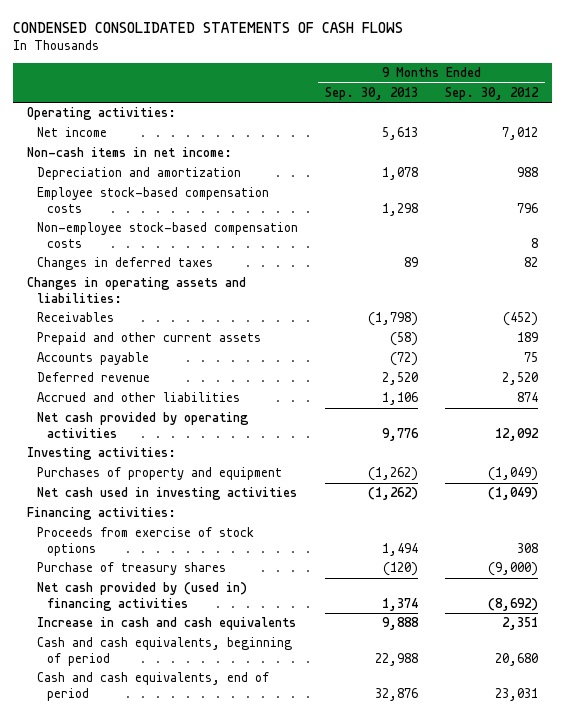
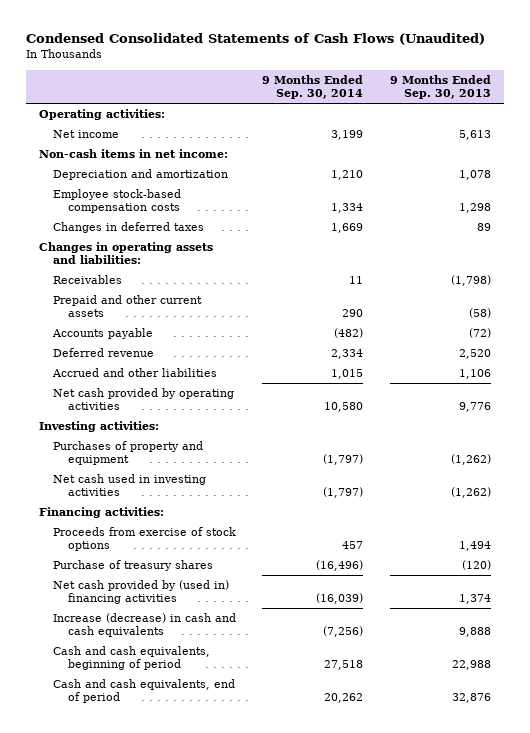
[13,21,404,33] CONDENSED CONSOLIDATED STATEMENTS OF CASH FLOWS -> [25,33,485,46] Condensed Consolidated Statements of Cash Flows (Unaudited)
[445,87,540,101] Sep. 30, 2012 -> none
none -> [262,74,364,100] 9 Months Ended Sep. 30, 2014
[37,222,299,248] Non-employee stock-based compensation costs -> none
[37,617,297,631] Increase in cash and cash equivalents -> [53,613,237,638] Increase (decrease) in cash and cash equivalents

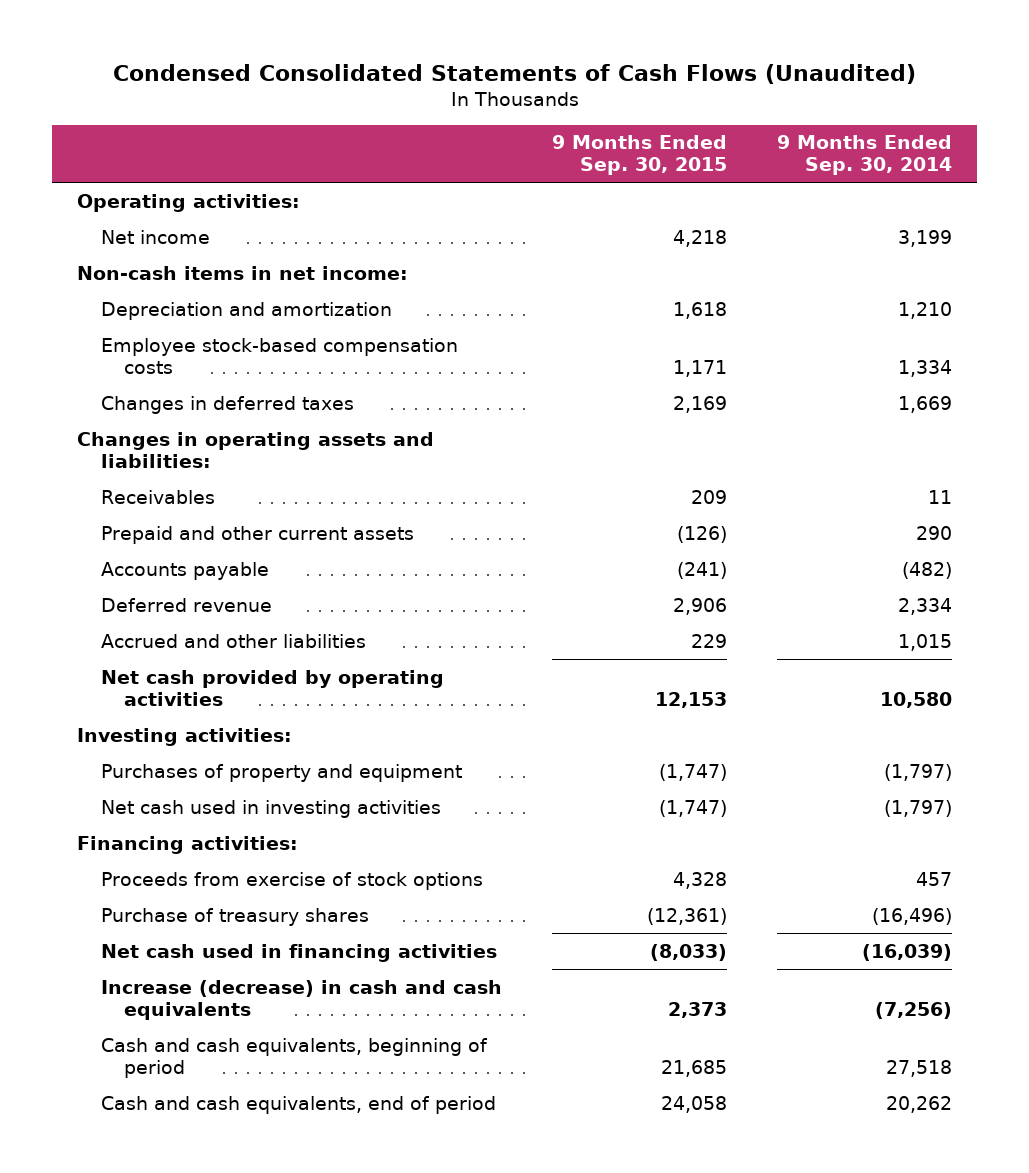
[389,74,491,100] 9 Months Ended Sep. 30, 2013 -> none
none -> [551,135,727,176] 9 Months Ended Sep. 30, 2015
[53,580,230,605] Net cash provided by (used in) financing activities -> [100,943,497,962] Net cash used in financing activities

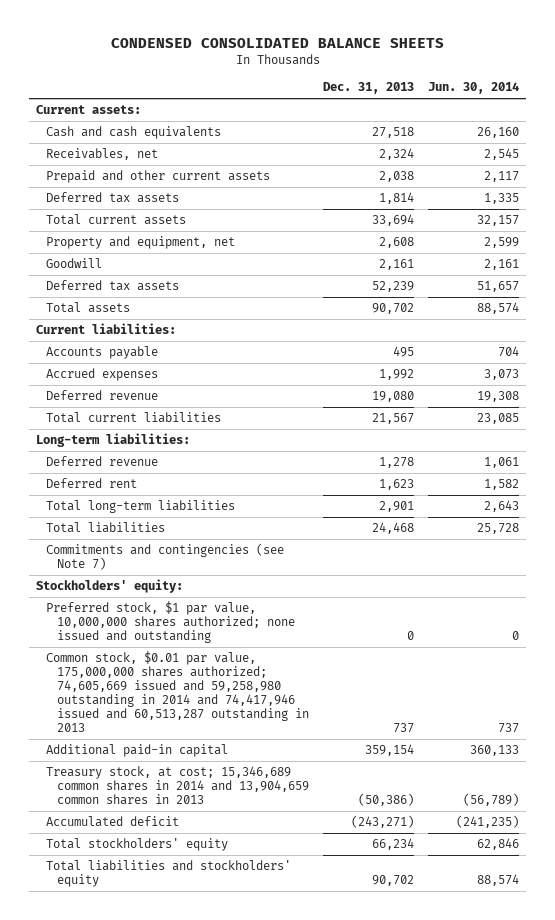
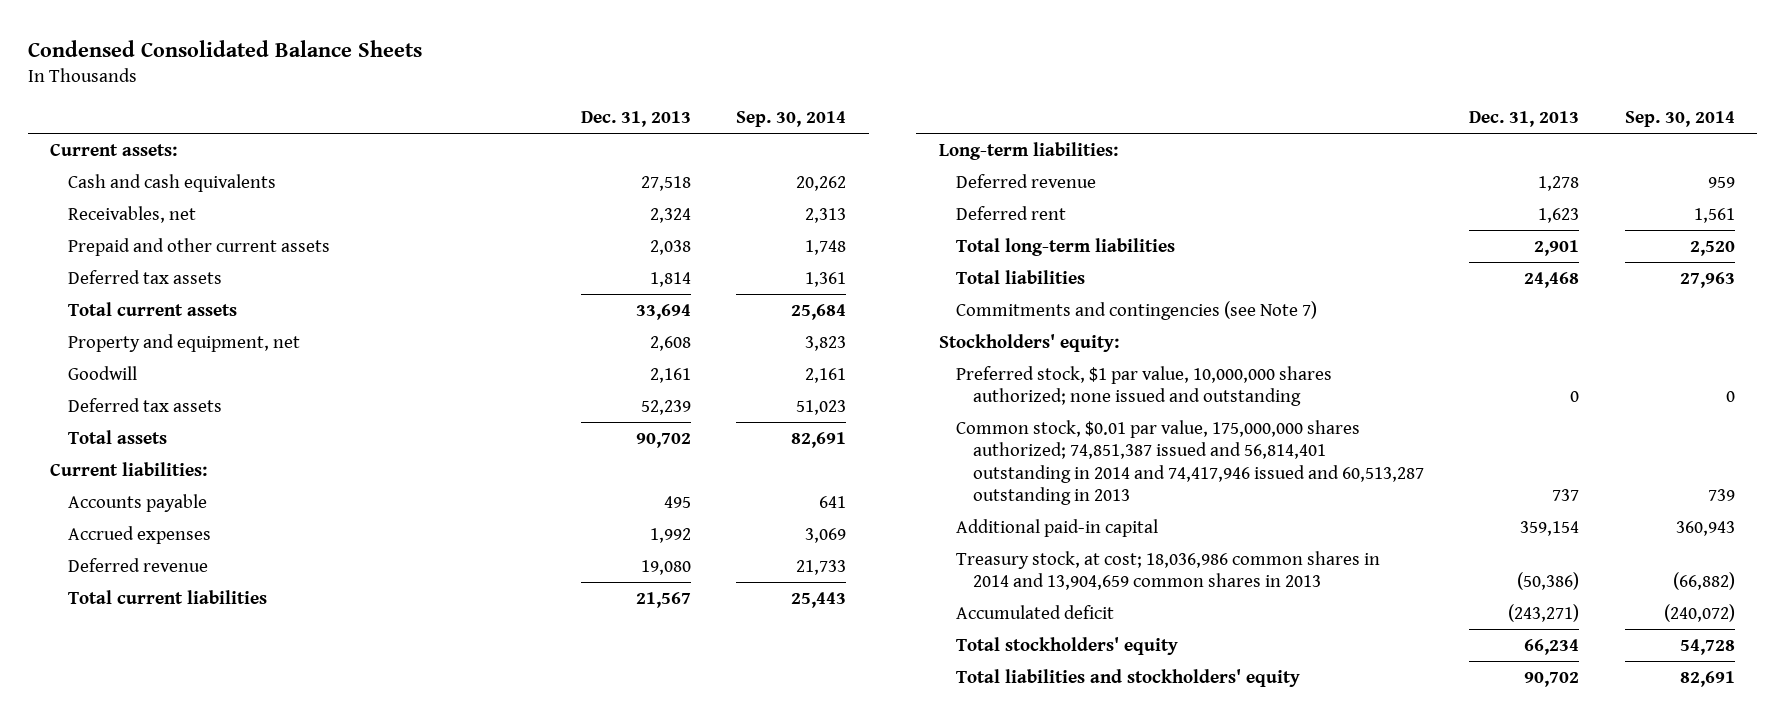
[110,37,444,48] CONDENSED CONSOLIDATED BALANCE SHEETS -> [27,39,422,57] Condensed Consolidated Balance Sheets
[427,82,519,95] Jun. 30, 2014 -> none
none -> [736,111,847,128] Sep. 30, 2014
[46,651,309,733] Common stock, $0.01 par value, 175,000,000 shares authorized; 74,605,669 issued and 59,258,980 outstanding in 2014 and 74,417,946 issued and 60,513,287 outstanding in 2013 -> [955,419,1425,505] Common stock, $0.01 par value, 175,000,000 shares authorized; 74,851,387 issued and 56,814,401 outstanding in 2014 and 74,417,946 issued and 60,513,287 outstanding in 2013
[46,766,309,806] Treasury stock, at cost; 15,346,689 common shares in 2014 and 13,904,659 common shares in 2013 -> [955,550,1380,591] Treasury stock, at cost; 18,036,986 common shares in 2014 and 13,904,659 common shares in 2013

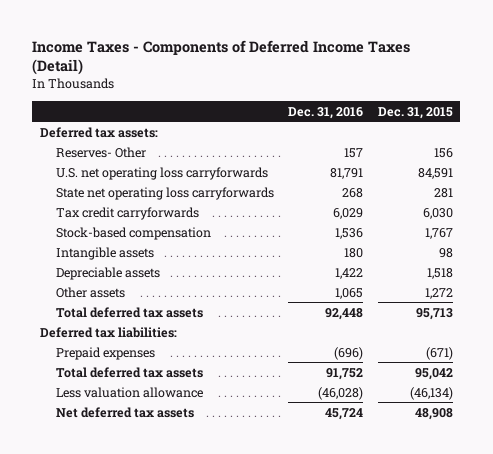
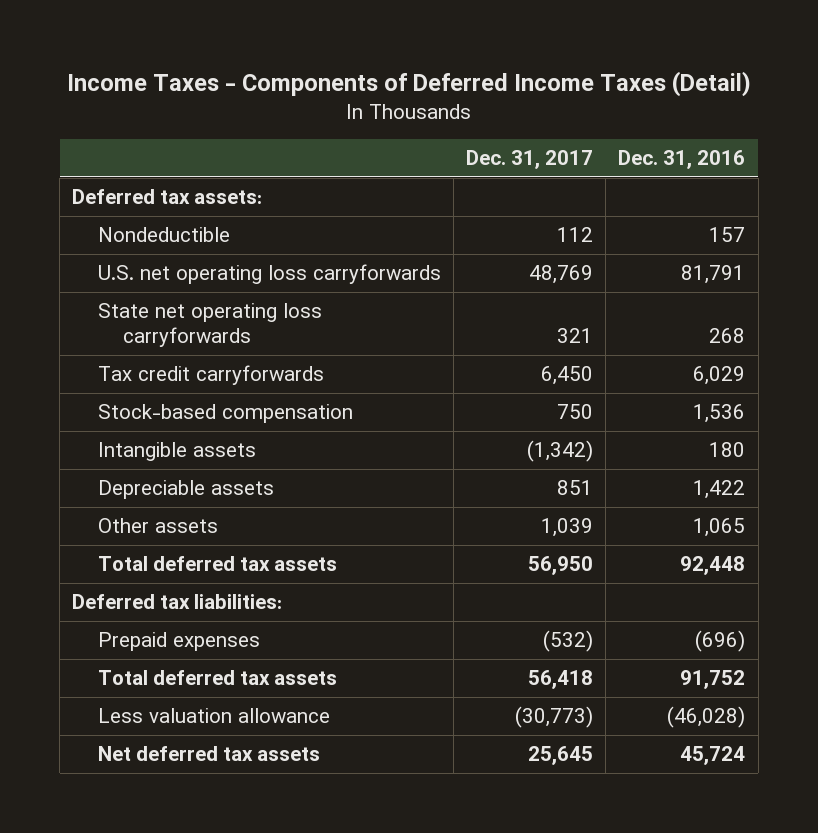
[378,106,454,119] Dec. 31, 2015 -> none
none -> [466,150,594,170] Dec. 31, 2017
[55,146,146,158] Reserves- Other -> [97,227,230,243] Nondeductible

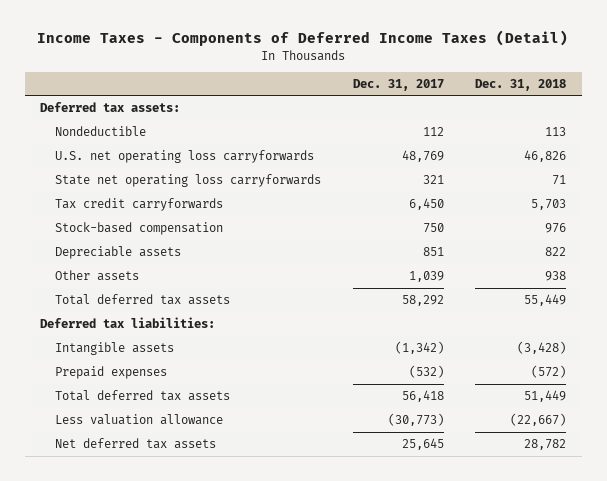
[618,150,746,170] Dec. 31, 2016 -> none
none -> [475,78,567,91] Dec. 31, 2018
[528,556,594,576] 56,950 -> [401,295,444,307] 58,292
[97,442,256,462] Intangible assets -> [55,342,175,356] Intangible assets

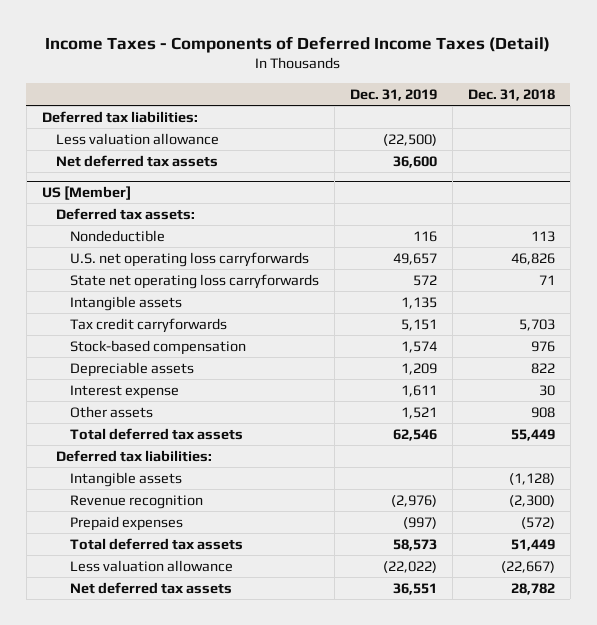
[352,78,444,91] Dec. 31, 2017 -> none
none -> [349,88,437,101] Dec. 31, 2019
none -> [41,110,198,123] Deferred tax liabilities:
none -> [55,132,219,145] Less valuation allowance
none -> [55,154,218,167] Net deferred tax assets
none -> [41,185,131,200] US [Member]
none -> [69,295,182,311] Intangible assets
none -> [69,384,179,399] Interest expense
[545,271,567,282] 938 -> [530,406,555,418] 908
[517,341,567,355] (3,428) -> [508,472,555,485] (1,128)
none -> [69,494,203,509] Revenue recognition

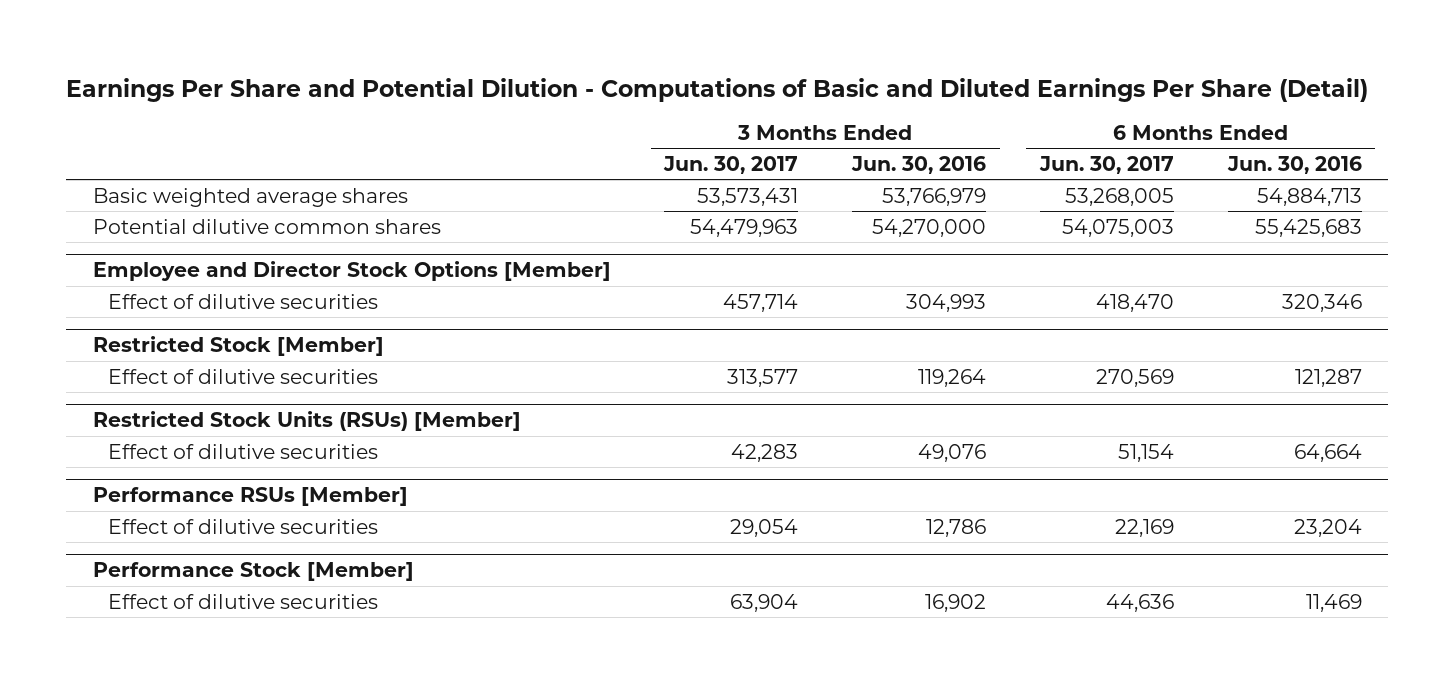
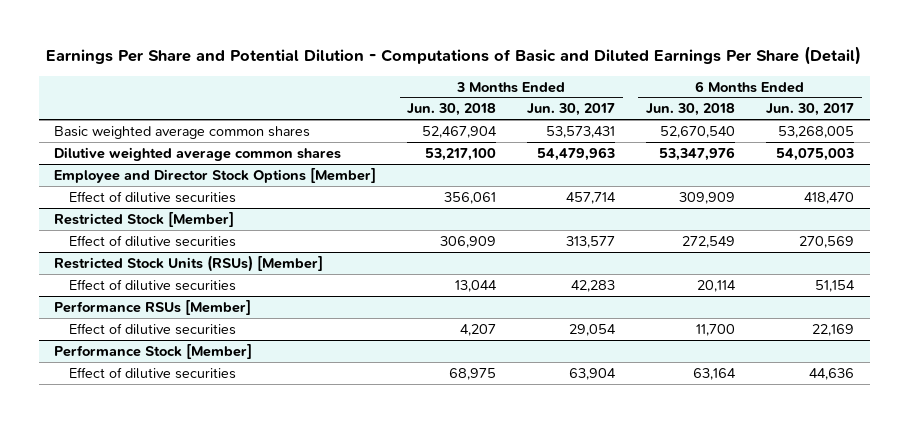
[851,156,987,175] Jun. 30, 2016 -> none
[1226,156,1362,175] Jun. 30, 2016 -> none
none -> [407,103,497,117] Jun. 30, 2018
none -> [646,103,736,117] Jun. 30, 2018
[92,187,408,207] Basic weighted average shares -> [54,125,311,139] Basic weighted average common shares
[92,218,441,234] Potential dilutive common shares -> [54,146,342,161] Dilutive weighted average common shares

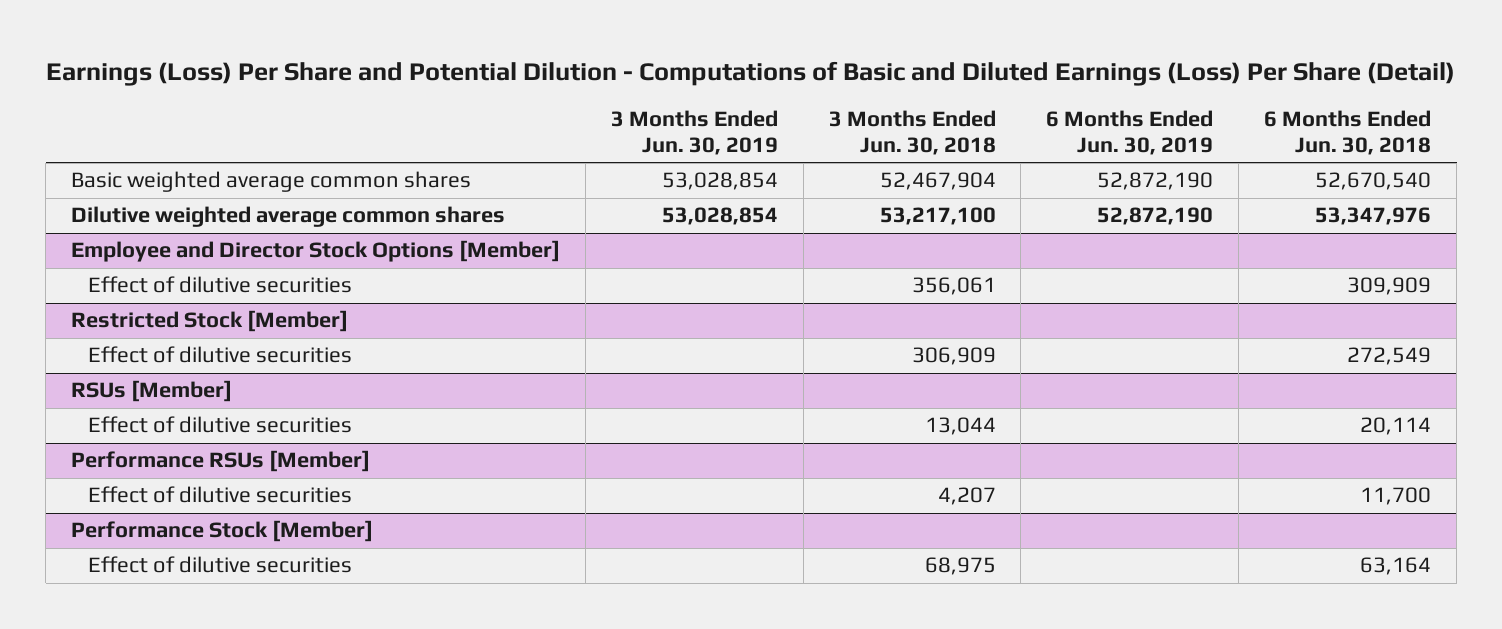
[46,46,862,66] Earnings Per Share and Potential Dilution - Computations of Basic and Diluted Earnings Per Share (Detail) -> [45,60,1455,86] Earnings (Loss) Per Share and Potential Dilution - Computations of Basic and Diluted Earnings (Loss) Per Share (Detail)
[527,103,616,117] Jun. 30, 2017 -> none
[766,103,855,117] Jun. 30, 2017 -> none
none -> [610,110,778,156] 3 Months Ended Jun. 30, 2019
none -> [1046,110,1214,156] 6 Months Ended Jun. 30, 2019
[54,254,324,272] Restricted Stock Units (RSUs) [Member] -> [70,380,232,403] RSUs [Member]

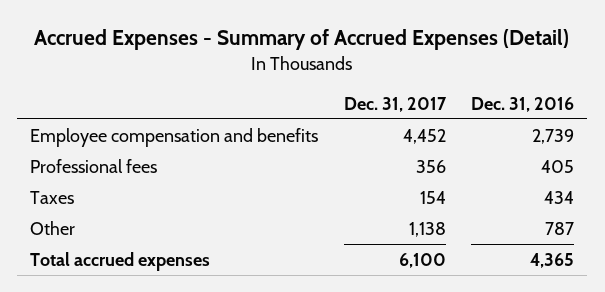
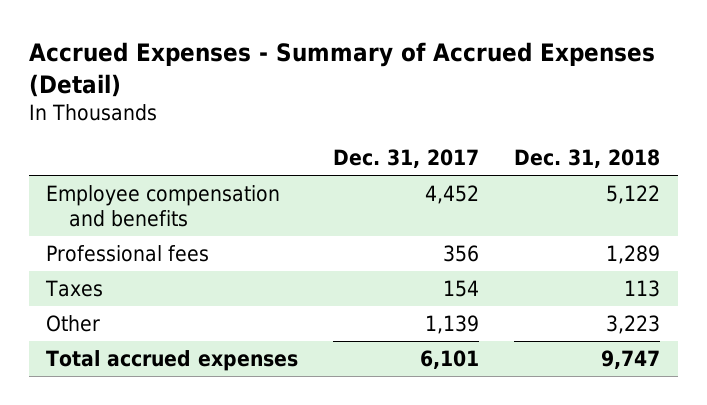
[471,96,575,112] Dec. 31, 2016 -> none
none -> [514,149,661,169] Dec. 31, 2018
[408,221,446,237] 1,138 -> [425,314,480,334] 1,139
[398,252,446,268] 6,100 -> [420,349,480,369] 6,101

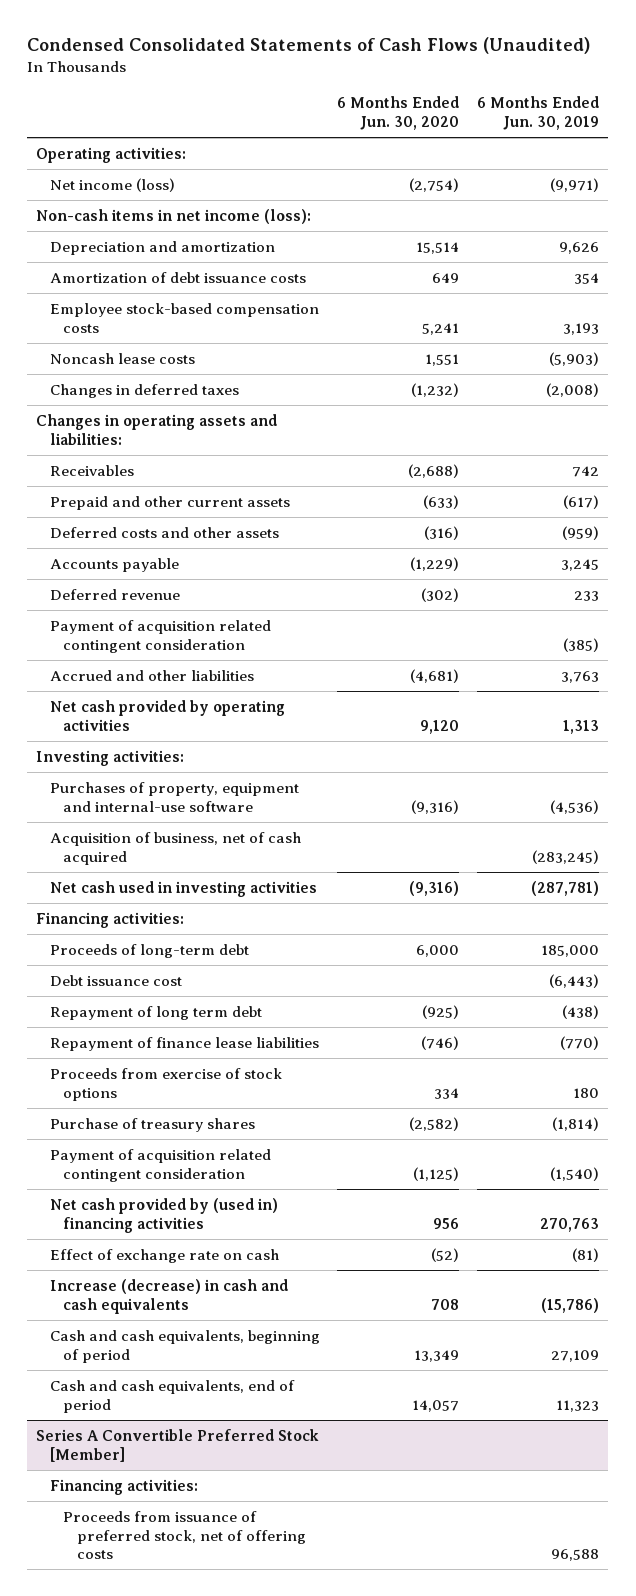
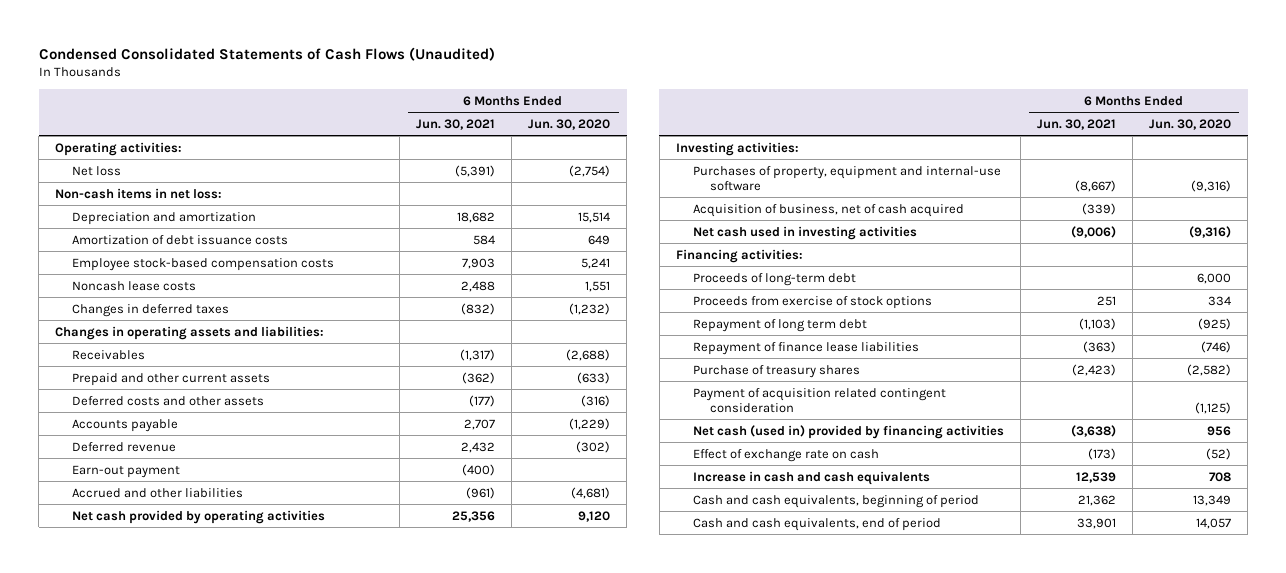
[477,96,600,130] 6 Months Ended Jun. 30, 2019 -> none
none -> [416,118,496,130] Jun. 30, 2021
[49,177,175,192] Net income (loss) -> [72,165,122,176] Net loss
[36,208,312,224] Non-cash items in net income (loss): -> [55,187,223,199] Non-cash items in net loss:
[49,619,271,653] Payment of acquisition related contingent consideration -> [72,464,181,478] Earn-out payment
[49,974,182,986] Debt issuance cost -> none
[49,1067,282,1101] Proceeds from exercise of stock options -> [692,295,932,309] Proceeds from exercise of stock options
[49,1197,278,1233] Net cash provided by (used in) financing activities -> [692,424,1004,439] Net cash (used in) provided by financing activities
[49,1278,288,1314] Increase (decrease) in cash and cash equivalents -> [692,470,930,485] Increase in cash and cash equivalents
[36,1428,320,1462] Series A Convertible Preferred Stock [Member] -> none
[49,1478,198,1495] Financing activities: -> none
[63,1510,306,1560] Proceeds from issuance of preferred stock, net of offering costs -> none

